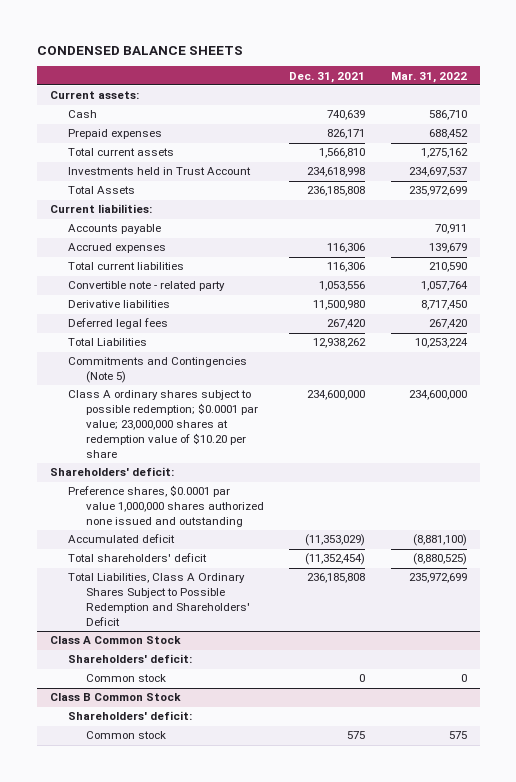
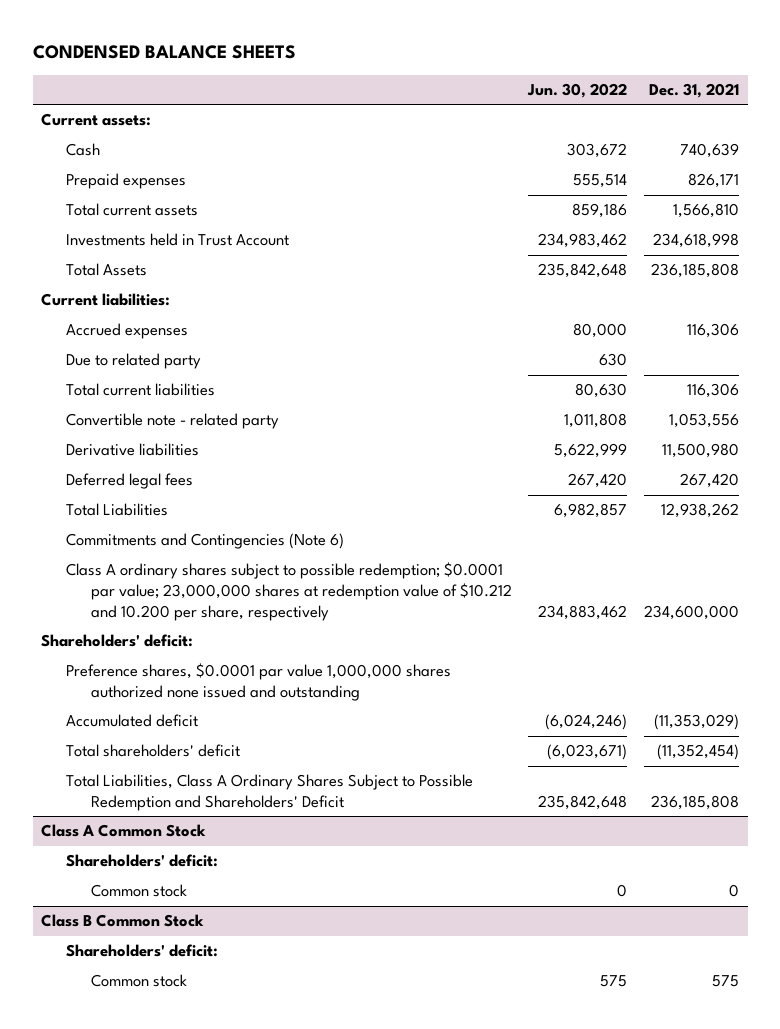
[390,71,467,83] Mar. 31, 2022 -> none
none -> [527,82,628,98] Jun. 30, 2022
[67,224,161,235] Accounts payable -> none
none -> [65,353,201,370] Due to related party
[67,357,247,384] Commitments and Contingencies (Note 5) -> [65,533,344,550] Commitments and Contingencies (Note 6)
[67,390,258,458] Class A ordinary shares subject to possible redemption; $0.0001 par value; 23,000,000 shares at redemption value of $10.20 per share -> [65,562,512,621] Class A ordinary shares subject to possible redemption; $0.0001 par value; 23,000,000 shares at redemption value of $10.212 and 10.200 per share, respectively

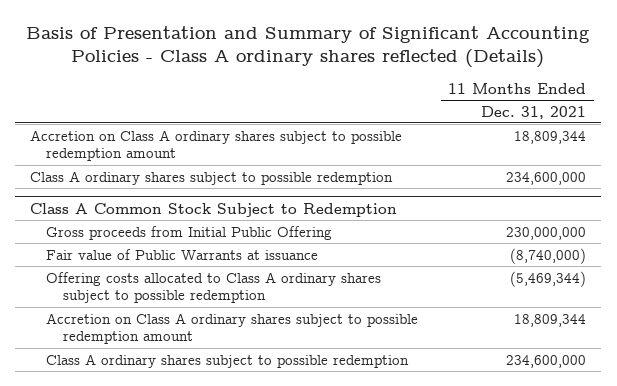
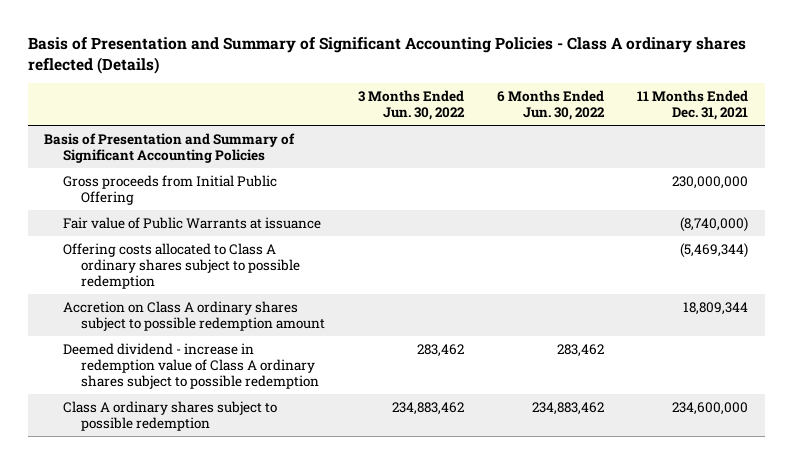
none -> [358,90,466,121] 3 Months Ended Jun. 30, 2022
none -> [497,90,606,121] 6 Months Ended Jun. 30, 2022
[30,129,403,162] Accretion on Class A ordinary shares subject to possible redemption amount -> none
[30,170,394,185] Class A ordinary shares subject to possible redemption -> none
[30,202,398,217] Class A Common Stock Subject to Redemption -> none
none -> [44,132,296,164] Basis of Presentation and Summary of Significant Accounting Policies
none -> [62,342,320,390] Deemed dividend - increase in redemption value of Class A ordinary shares subject to possible redemption

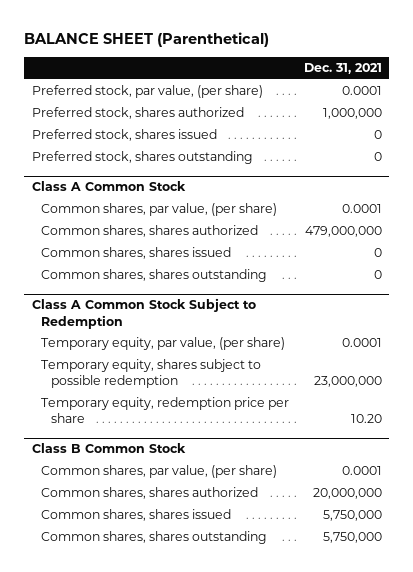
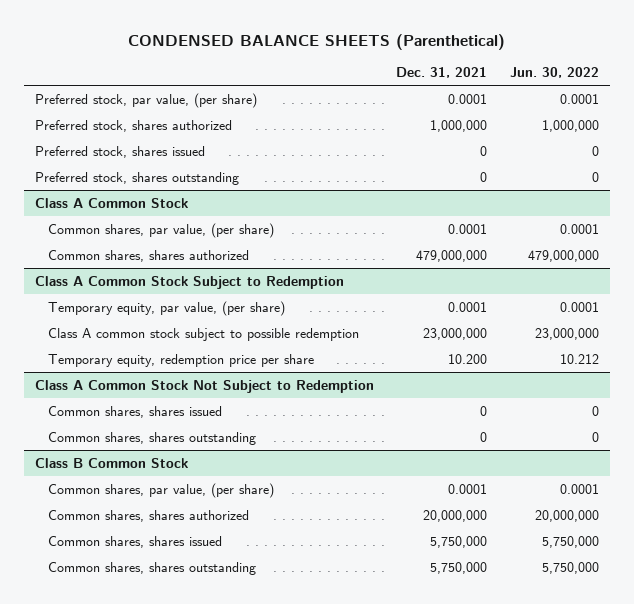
[24,32,270,48] BALANCE SHEET (Parenthetical) -> [127,33,505,50] CONDENSED BALANCE SHEETS (Parenthetical)
none -> [509,67,599,79] Jun. 30, 2022
[41,247,232,260] Common shares, shares issued -> none
[41,269,268,283] Common shares, shares outstanding -> none
[41,359,262,389] Temporary equity, shares subject to possible redemption -> [47,327,359,341] Class A common stock subject to possible redemption
[350,414,382,424] 10.20 -> [448,353,488,364] 10.200
none -> [35,379,375,393] Class A Common Stock Not Subject to Redemption
none -> [47,405,222,418] Common shares, shares issued
none -> [47,431,256,445] Common shares, shares outstanding

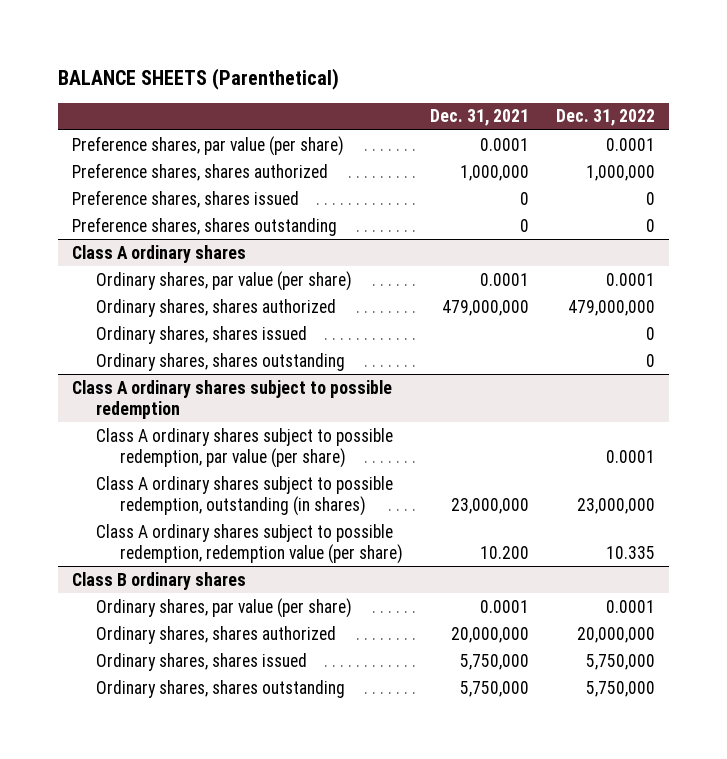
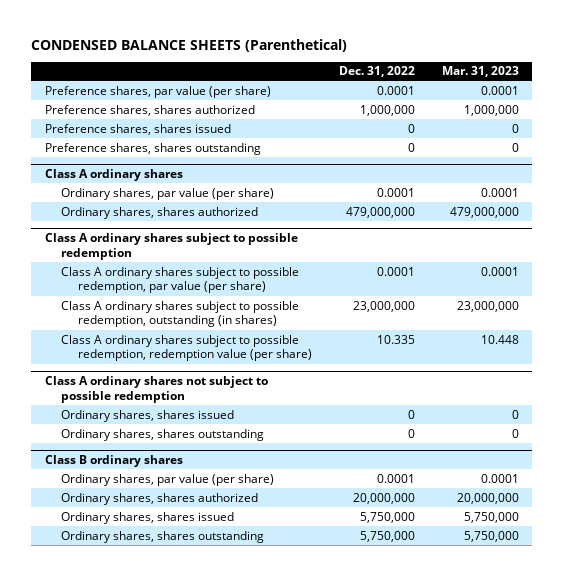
[58,68,340,91] BALANCE SHEETS (Parenthetical) -> [31,38,348,52] CONDENSED BALANCE SHEETS (Parenthetical)
[429,109,529,127] Dec. 31, 2021 -> none
none -> [441,66,519,78] Mar. 31, 2023
[95,325,307,344] Ordinary shares, shares issued -> none
[95,352,345,371] Ordinary shares, shares outstanding -> none
none -> [44,376,268,403] Class A ordinary shares not subject to possible redemption
none -> [61,409,235,422] Ordinary shares, shares issued
none -> [61,428,265,441] Ordinary shares, shares outstanding

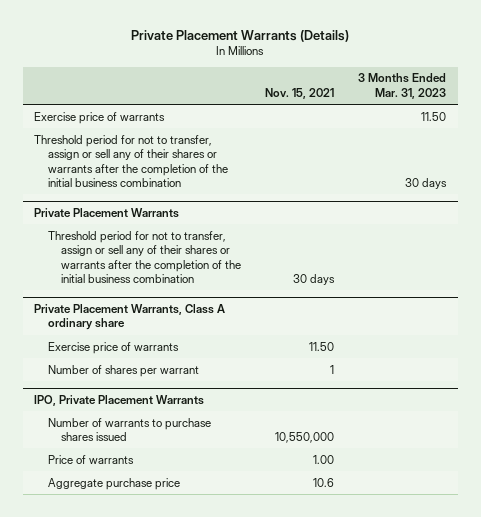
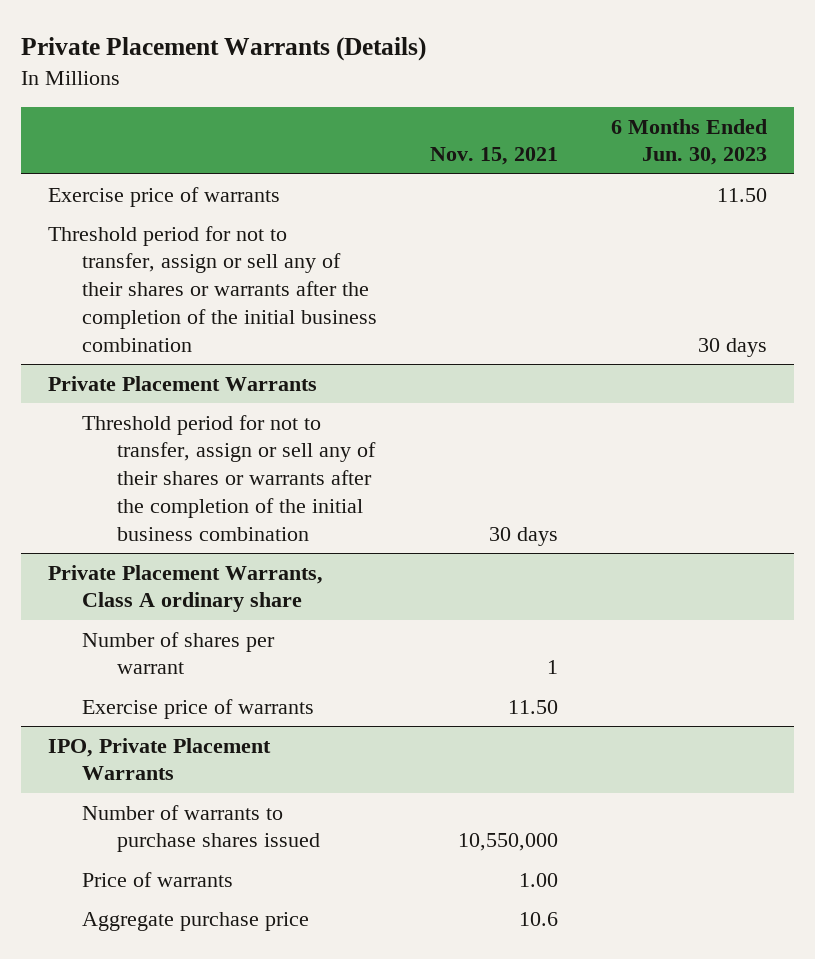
[358,73,447,99] 3 Months Ended Mar. 31, 2023 -> none
none -> [611,118,768,166] 6 Months Ended Jun. 30, 2023
[47,341,179,354] Exercise price of warrants -> [82,698,315,719] Exercise price of warrants

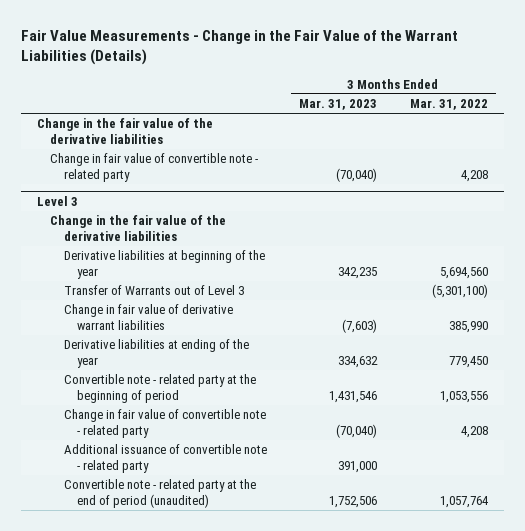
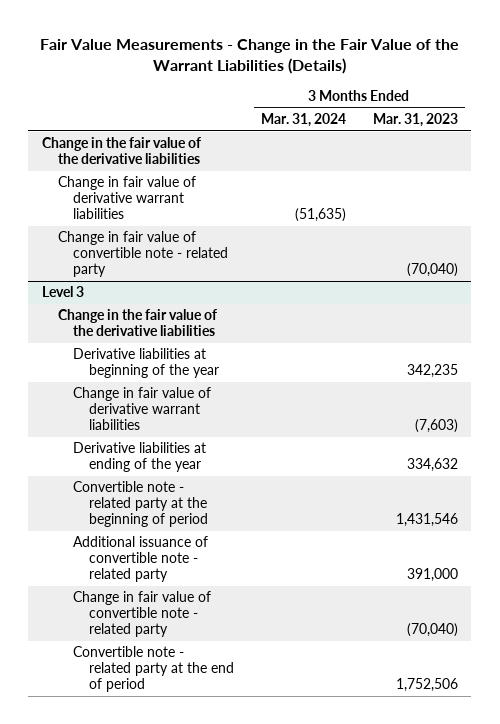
[409,99,488,111] Mar. 31, 2022 -> none
none -> [261,113,347,128] Mar. 31, 2024
none -> [57,176,196,220] Change in fair value of derivative warrant liabilities
[63,285,244,296] Transfer of Warrants out of Level 3 -> none
[63,409,266,439] Change in fair value of convertible note - related party -> [73,591,212,638] Change in fair value of convertible note - related party
[63,479,256,509] Convertible note - related party at the end of period (unaudited) -> [73,646,235,693] Convertible note - related party at the end of period

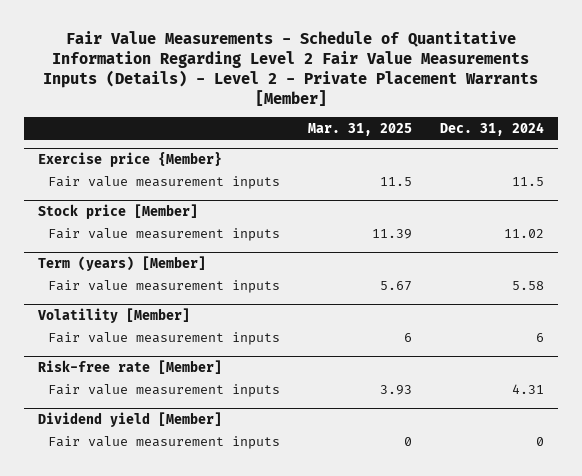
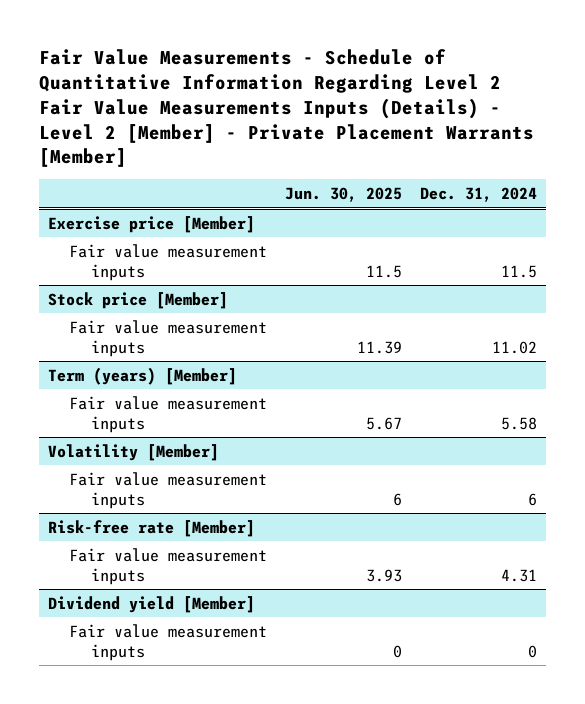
[42,31,538,107] Fair Value Measurements - Schedule of Quantitative Information Regarding Level 2 Fair Value Measurements Inputs (Details) - Level 2 - Private Placement Warrants [Member] -> [39,49,535,168] Fair Value Measurements - Schedule of Quantitative Information Regarding Level 2 Fair Value Measurements Inputs (Details) - Level 2 [Member] - Private Placement Warrants [Member]
[307,122,412,136] Mar. 31, 2025 -> none
none -> [285,187,403,203] Jun. 30, 2025
[37,151,222,167] Exercise price {Member} -> [48,215,256,233] Exercise price [Member]

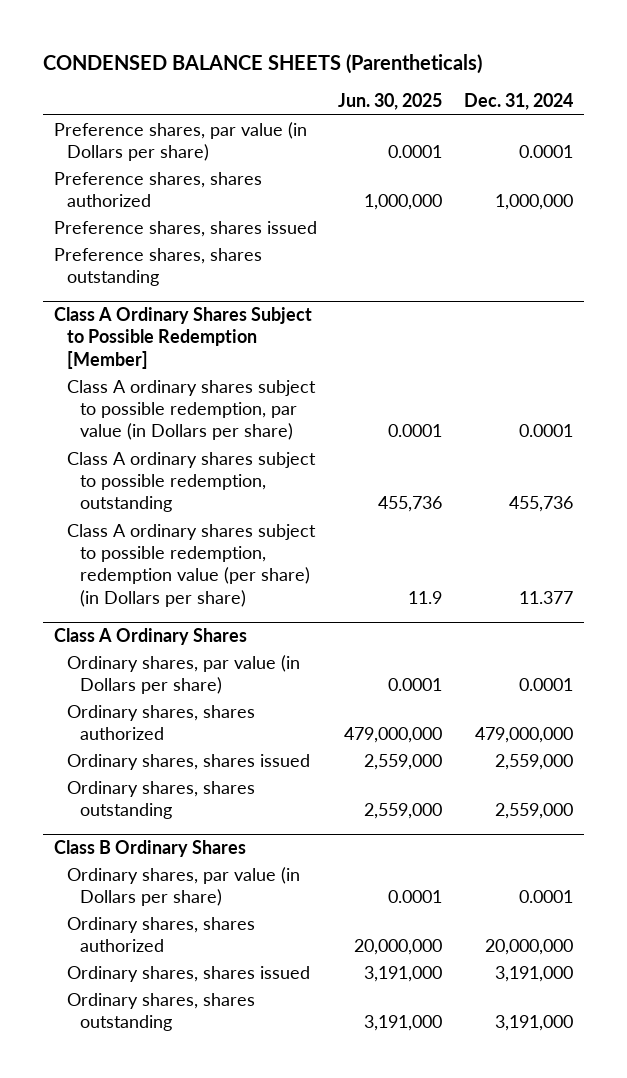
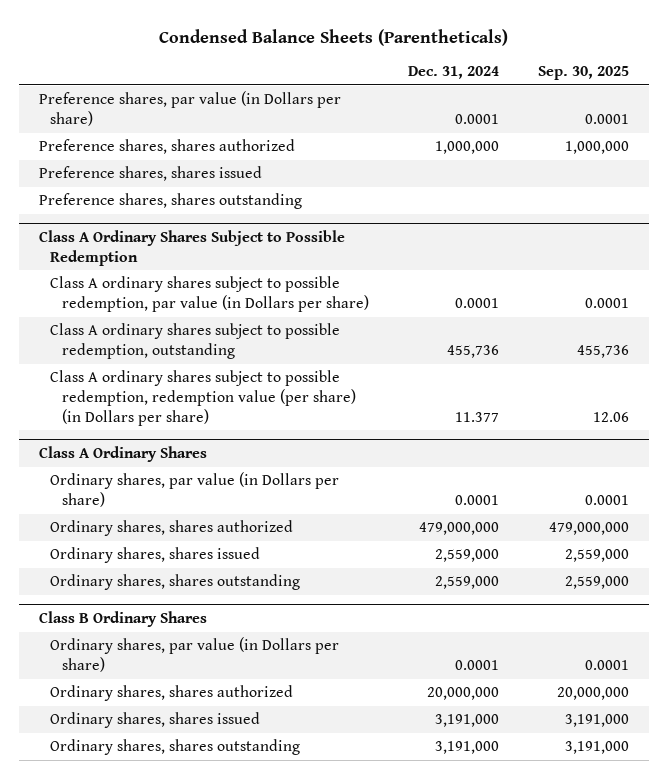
[42,53,482,74] CONDENSED BALANCE SHEETS (Parentheticals) -> [158,28,508,46] Condensed Balance Sheets (Parentheticals)
[338,93,443,111] Jun. 30, 2025 -> none
none -> [538,66,630,81] Sep. 30, 2025
[53,307,312,369] Class A Ordinary Shares Subject to Possible Redemption [Member] -> [38,230,345,266] Class A Ordinary Shares Subject to Possible Redemption

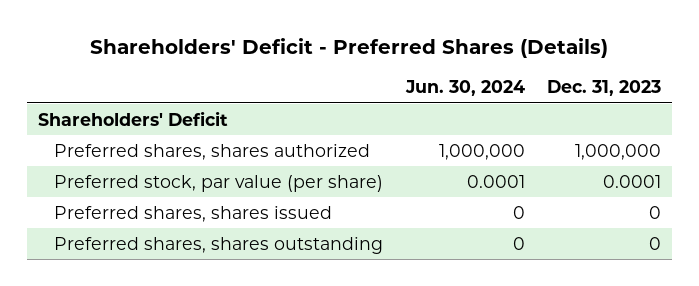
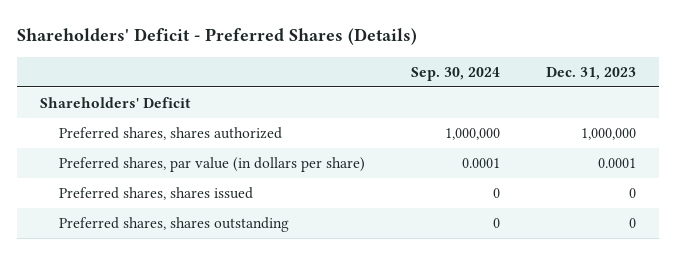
[404,80,525,97] Jun. 30, 2024 -> none
none -> [410,66,500,81] Sep. 30, 2024
[54,174,384,192] Preferred stock, par value (per share) -> [58,157,365,173] Preferred shares, par value (in dollars per share)

